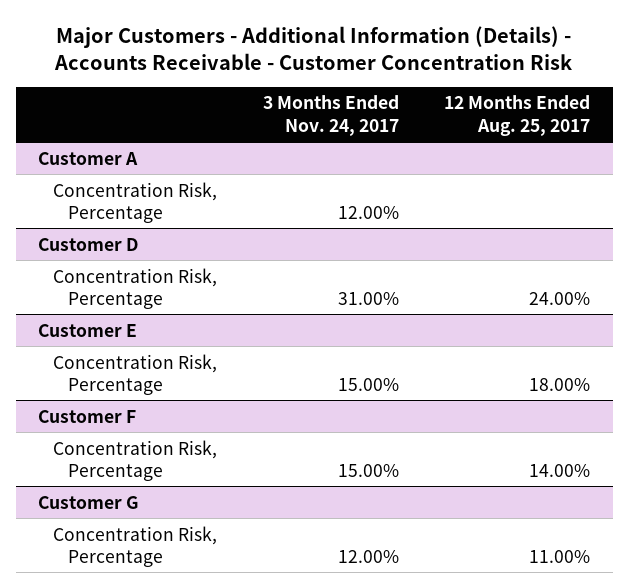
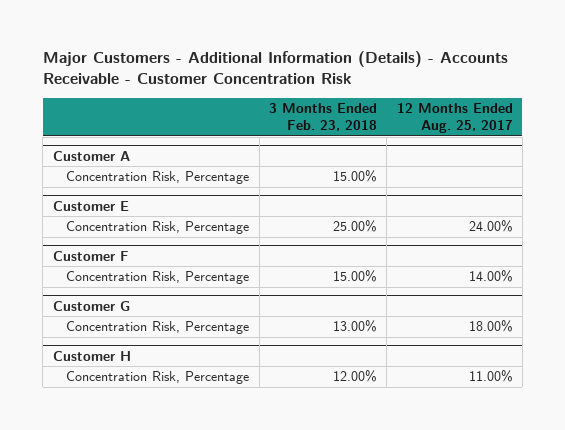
[262,95,399,136] 3 Months Ended Nov. 24, 2017 -> none
none -> [268,102,377,131] 3 Months Ended Feb. 23, 2018
[38,237,140,251] Customer D -> none
[53,267,218,309] Concentration Risk, Percentage -> none
[528,377,590,391] 18.00% -> [468,220,513,233] 24.00%
none -> [66,321,250,335] Concentration Risk, Percentage
none -> [52,350,131,361] Customer H

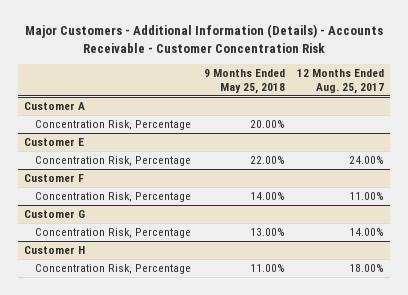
[268,102,377,131] 3 Months Ended Feb. 23, 2018 -> none
none -> [203,68,285,95] 9 Months Ended May 25, 2018
[468,270,513,283] 14.00% -> [349,191,385,200] 11.00%
[468,320,513,333] 18.00% -> [349,227,385,236] 14.00%
[468,370,513,383] 11.00% -> [349,263,385,272] 18.00%

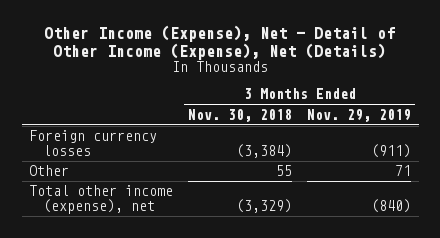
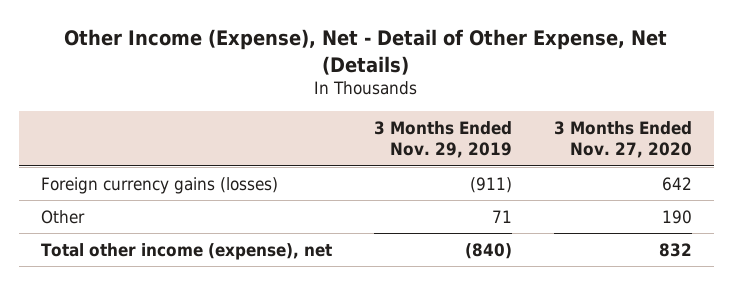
[44,25,396,60] Other Income (Expense), Net - Detail of Other Income (Expense), Net (Details) -> [64,29,668,75] Other Income (Expense), Net - Detail of Other Expense, Net (Details)
[188,108,293,122] Nov. 30, 2018 -> none
none -> [554,121,693,159] 3 Months Ended Nov. 27, 2020
[29,130,158,157] Foreign currency losses -> [40,176,278,194] Foreign currency gains (losses)

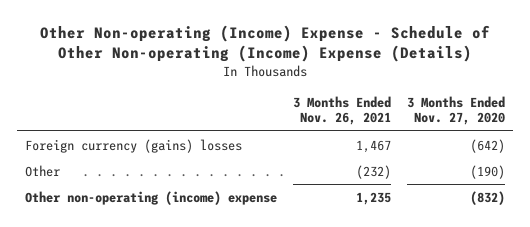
[64,29,668,75] Other Income (Expense), Net - Detail of Other Expense, Net (Details) -> [40,24,491,63] Other Non-operating (Income) Expense - Schedule of Other Non-operating (Income) Expense (Details)
[373,121,512,159] 3 Months Ended Nov. 29, 2019 -> none
none -> [293,95,392,126] 3 Months Ended Nov. 26, 2021
[40,176,278,194] Foreign currency gains (losses) -> [25,138,243,153] Foreign currency (gains) losses
[662,176,693,191] 642 -> [469,138,505,153] (642)
[662,209,693,224] 190 -> [469,164,505,179] (190)
[40,242,332,260] Total other income (expense), net -> [25,190,278,205] Other non-operating (income) expense
[659,242,693,257] 832 -> [469,190,505,205] (832)

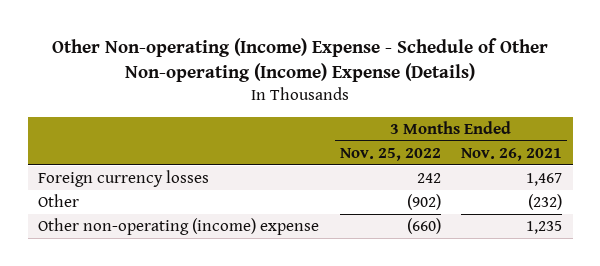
[406,95,505,126] 3 Months Ended Nov. 27, 2020 -> none
none -> [339,147,441,161] Nov. 25, 2022
[25,138,243,153] Foreign currency (gains) losses -> [38,170,210,188] Foreign currency losses

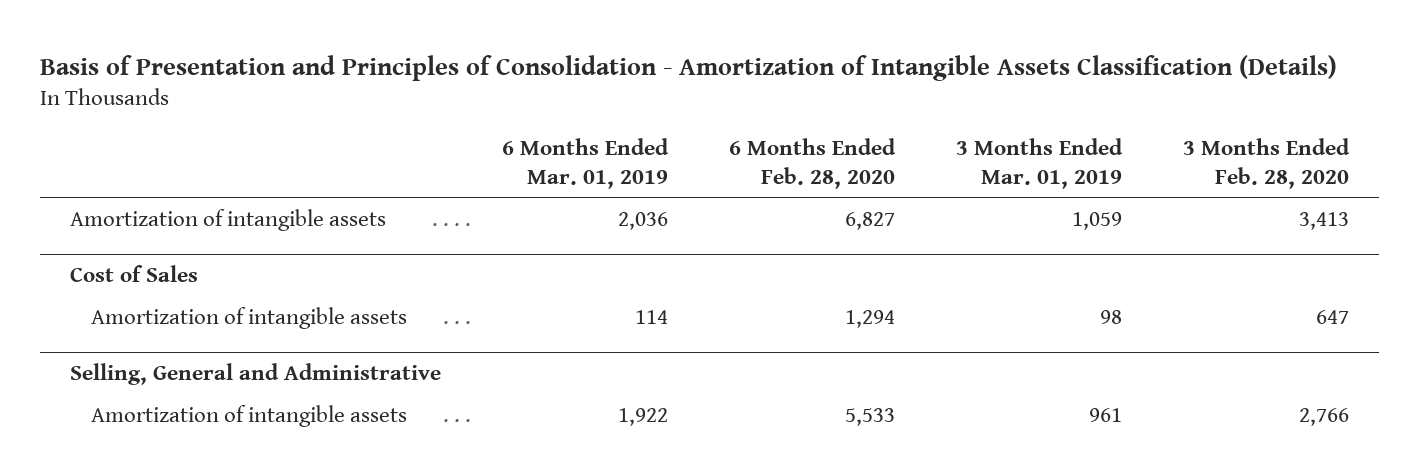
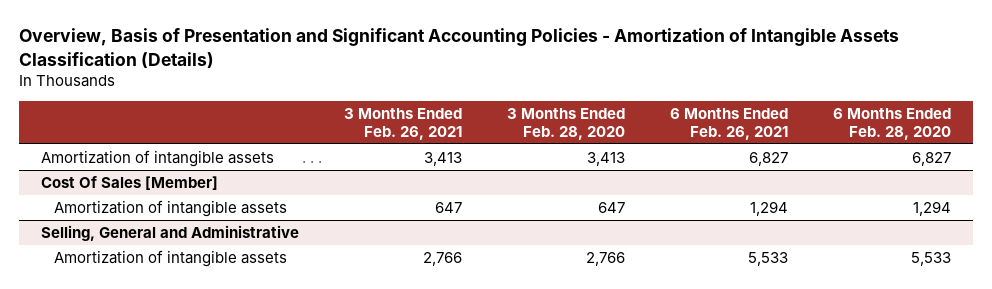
[39,54,1337,81] Basis of Presentation and Principles of Consolidation - Amortization of Intangible Assets Classification (Details) -> [19,28,900,68] Overview, Basis of Presentation and Significant Accounting Policies - Amortization of Intangible Assets Classification (Details)
[501,138,669,189] 6 Months Ended Mar. 01, 2019 -> none
[955,138,1123,189] 3 Months Ended Mar. 01, 2019 -> none
none -> [344,107,463,140] 3 Months Ended Feb. 26, 2021
none -> [669,107,788,140] 6 Months Ended Feb. 26, 2021
[69,264,198,282] Cost of Sales -> [41,175,219,190] Cost Of Sales [Member]

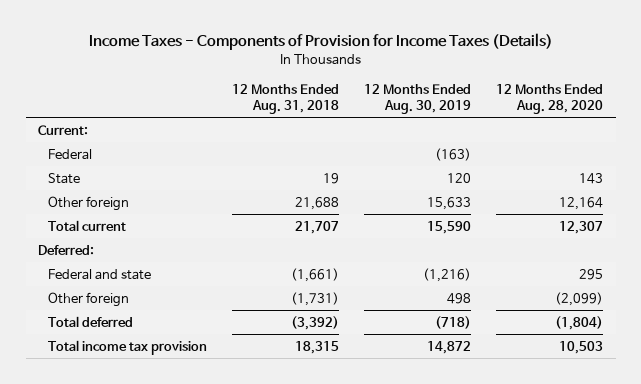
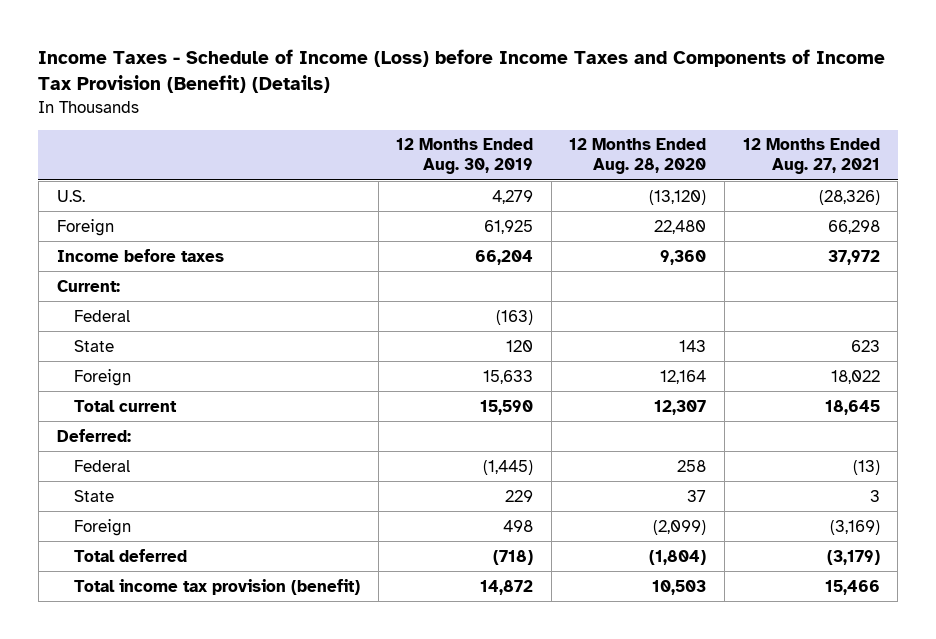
[88,33,553,51] Income Taxes - Components of Provision for Income Taxes (Details) -> [38,49,886,94] Income Taxes - Schedule of Income (Loss) before Income Taxes and Components of Income Tax Provision (Benefit) (Details)
[232,83,340,115] 12 Months Ended Aug. 31, 2018 -> none
none -> [742,138,880,175] 12 Months Ended Aug. 27, 2021
none -> [56,189,85,202] U.S.
none -> [56,218,114,236] Foreign
none -> [56,248,224,262] Income before taxes
[48,195,130,211] Other foreign -> [74,368,132,386] Foreign
[48,268,152,280] Federal and state -> none
none -> [74,459,131,472] Federal
none -> [74,489,115,502] State
[48,291,130,307] Other foreign -> [74,518,132,536] Foreign
[48,339,208,355] Total income tax provision -> [74,578,361,595] Total income tax provision (benefit)

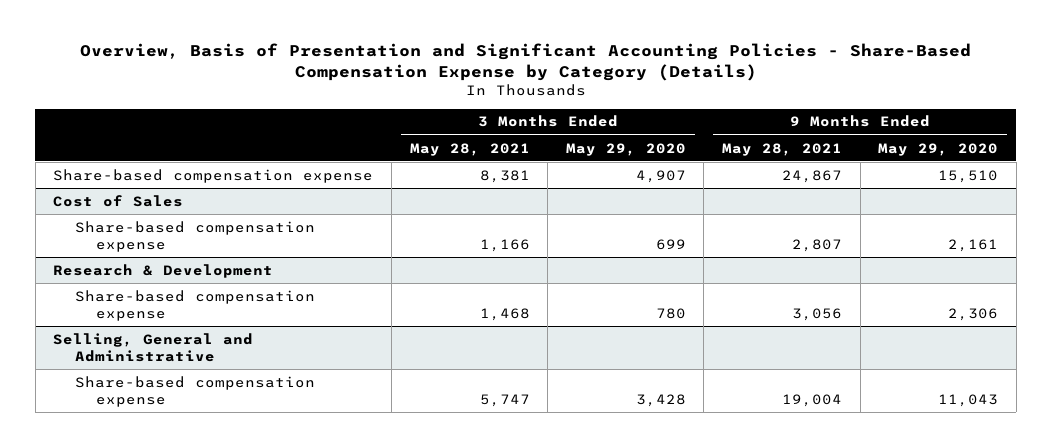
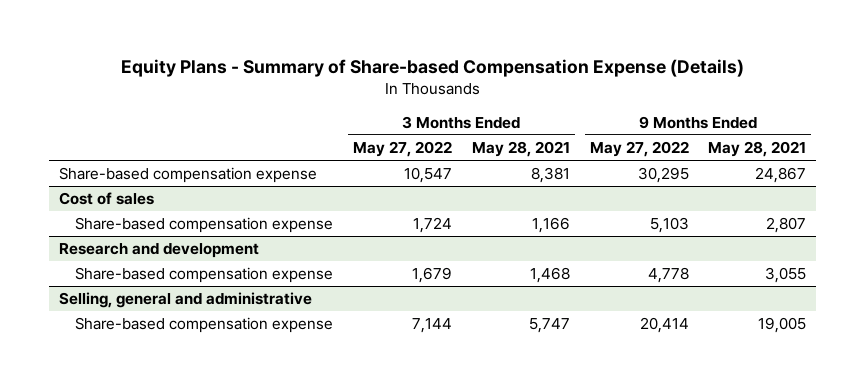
[79,43,971,82] Overview, Basis of Presentation and Significant Accounting Policies - Share-Based Compensation Expense by Category (Details) -> [120,59,744,78] Equity Plans - Summary of Share-based Compensation Expense (Details)
[565,142,686,156] May 29, 2020 -> none
[878,142,999,156] May 29, 2020 -> none
none -> [353,141,453,158] May 27, 2022
none -> [589,141,689,158] May 27, 2022
[53,194,184,207] Cost of Sales -> [59,192,155,206] Cost of sales
[53,263,274,278] Research & Development -> [59,243,260,259] Research and development
[791,307,842,321] 3,056 -> [765,267,807,284] 3,055
[53,332,254,362] Selling, General and Administrative -> [59,292,313,309] Selling, general and administrative
[781,393,842,407] 19,004 -> [758,317,807,334] 19,005

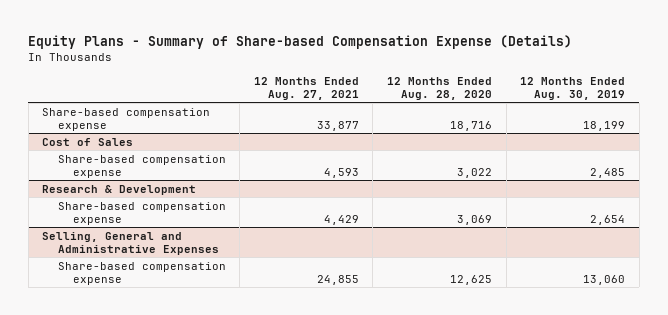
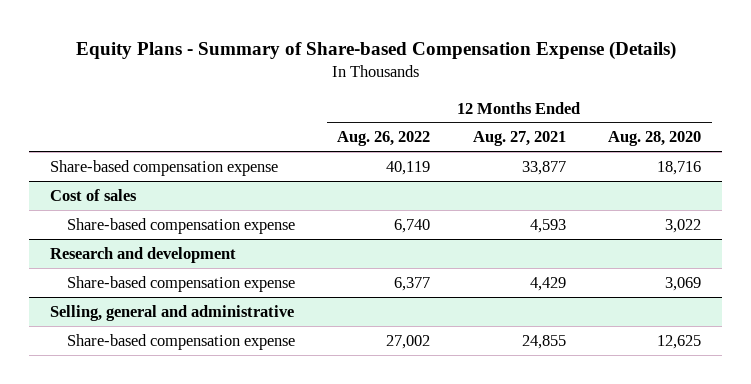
[520,76,626,100] 12 Months Ended Aug. 30, 2019 -> none
none -> [337,131,431,147] Aug. 26, 2022
[42,137,134,146] Cost of Sales -> [50,188,138,201] Cost of sales
[42,184,197,195] Research & Development -> [50,246,237,263] Research and development
[42,231,219,255] Selling, General and Administrative Expenses -> [50,304,295,321] Selling, general and administrative

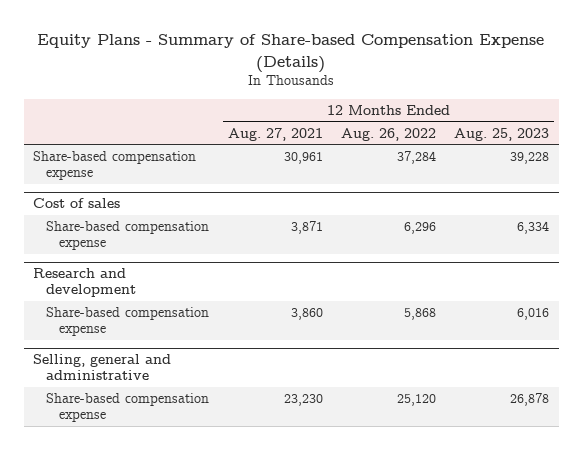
[608,131,702,147] Aug. 28, 2020 -> none
none -> [454,127,550,141] Aug. 25, 2023
[386,160,431,175] 40,119 -> [397,151,437,165] 37,284
[521,160,566,175] 33,877 -> [283,152,323,165] 30,961
[394,218,431,233] 6,740 -> [404,222,437,235] 6,296
[529,218,566,233] 4,593 -> [290,221,323,235] 3,871
[394,276,431,291] 6,377 -> [404,308,437,321] 5,868
[529,276,566,291] 4,429 -> [290,308,323,321] 3,860
[386,334,431,349] 27,002 -> [397,394,437,407] 25,120
[521,334,566,349] 24,855 -> [283,394,323,407] 23,230

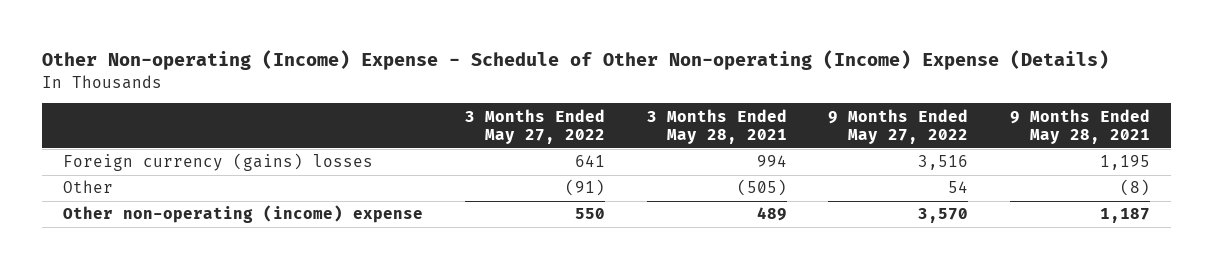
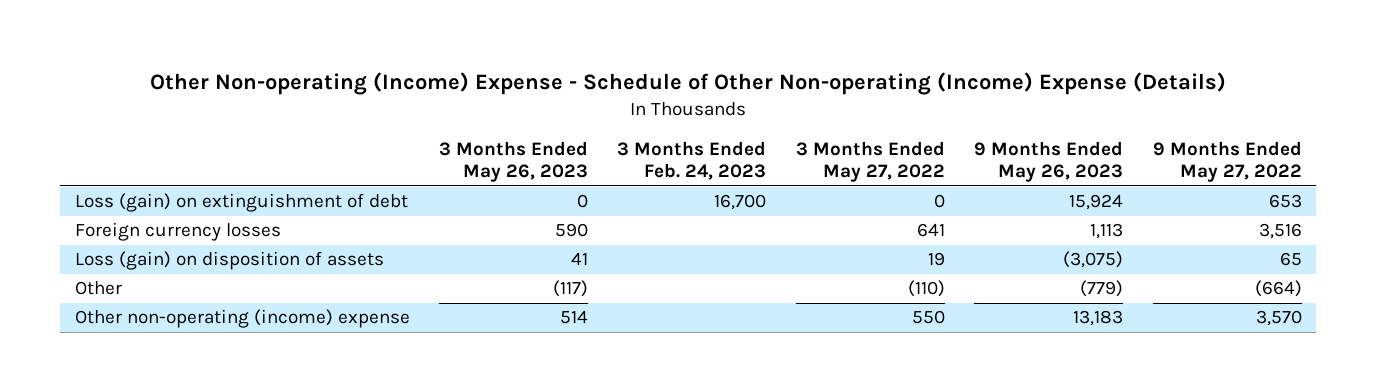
[646,108,787,145] 3 Months Ended May 28, 2021 -> none
[1010,108,1151,145] 9 Months Ended May 28, 2021 -> none
none -> [438,140,588,183] 3 Months Ended May 26, 2023
none -> [617,140,767,181] 3 Months Ended Feb. 24, 2023
none -> [974,140,1124,183] 9 Months Ended May 26, 2023
none -> [74,193,408,213] Loss (gain) on extinguishment of debt
[63,153,374,172] Foreign currency (gains) losses -> [74,222,281,242] Foreign currency losses
none -> [74,251,384,271] Loss (gain) on disposition of assets
[564,179,605,197] (91) -> [907,280,945,298] (110)
[948,181,969,194] 54 -> [1254,280,1302,298] (664)

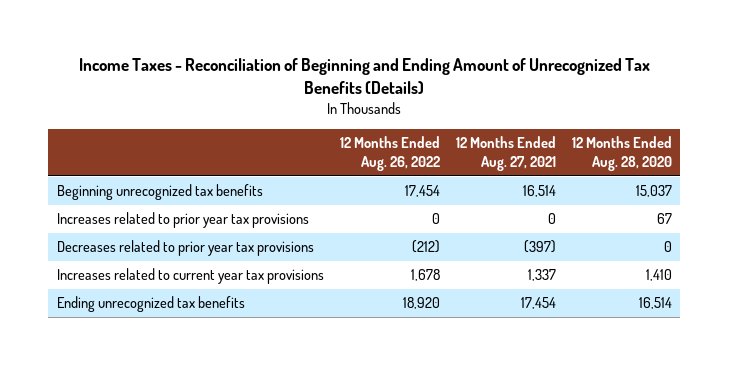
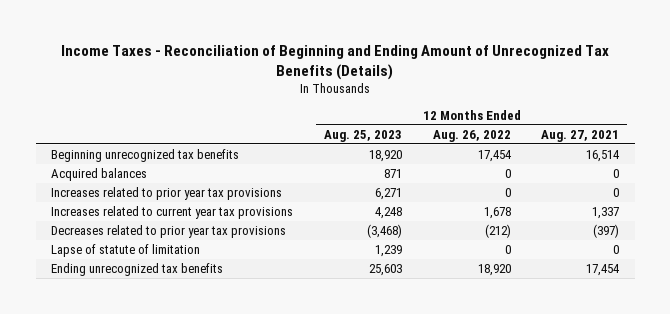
[572,136,673,172] 12 Months Ended Aug. 28, 2020 -> none
none -> [323,129,402,142] Aug. 25, 2023
none -> [50,168,147,182] Acquired balances
[56,240,314,257] Decreases related to prior year tax provisions -> [50,225,286,239] Decreases related to prior year tax provisions
none -> [50,244,200,258] Lapse of statute of limitation

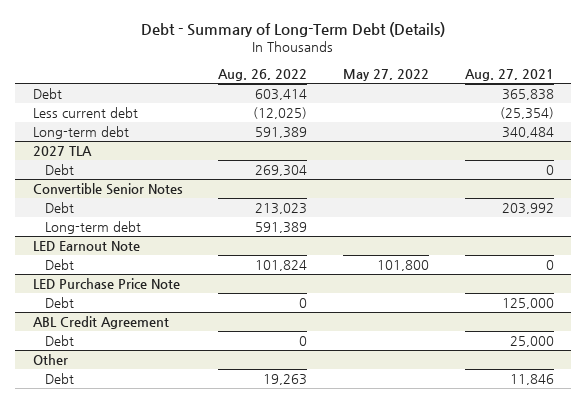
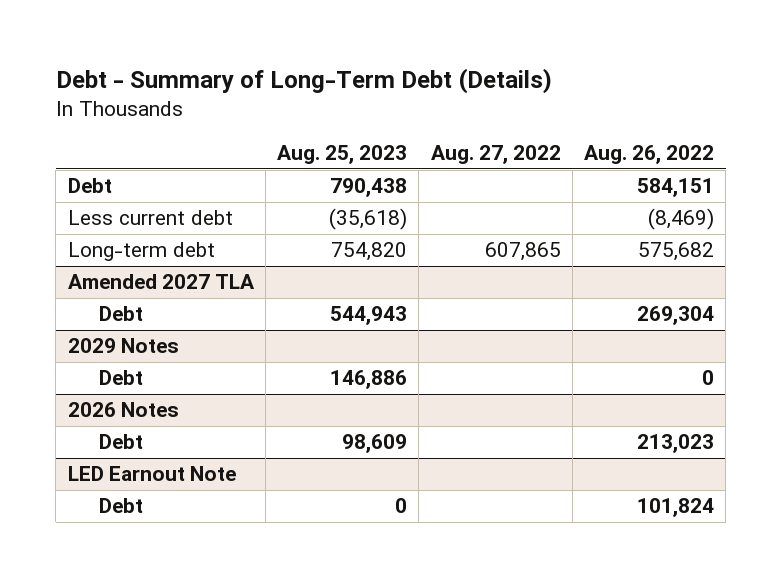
[342,68,429,81] May 27, 2022 -> none
[464,68,554,81] Aug. 27, 2021 -> none
none -> [277,145,408,165] Aug. 25, 2023
none -> [430,145,561,165] Aug. 27, 2022
[255,89,308,101] 603,414 -> [637,178,715,198] 584,151
[253,107,308,120] (12,025) -> [648,208,715,231] (8,469)
[255,127,308,139] 591,389 -> [638,242,715,262] 575,682
[32,146,92,157] 2027 TLA -> [67,274,255,290] Amended 2027 TLA
none -> [67,338,179,354] 2029 Notes
none -> [99,370,144,386] Debt
[32,183,183,196] Convertible Senior Notes -> [67,402,179,418] 2026 Notes
[44,221,141,235] Long-term debt -> none
[32,278,180,290] LED Purchase Price Note -> none
[44,297,74,309] Debt -> none
[32,316,169,330] ABL Credit Agreement -> none
[44,335,74,347] Debt -> none
[32,354,68,366] Other -> none
[44,373,74,385] Debt -> none

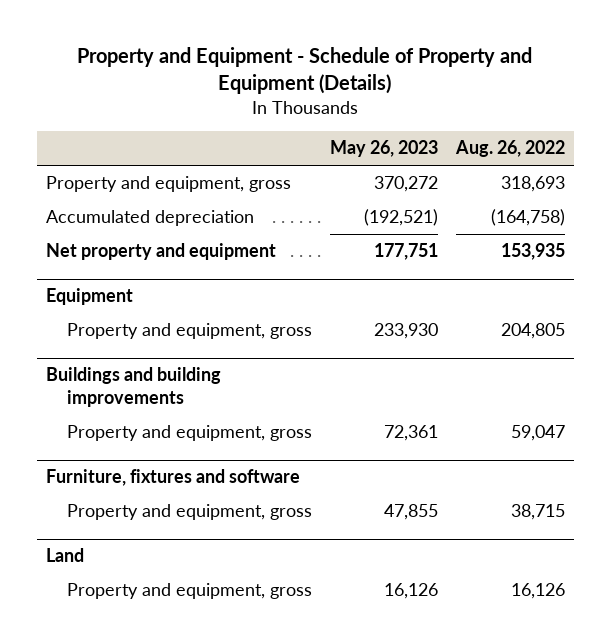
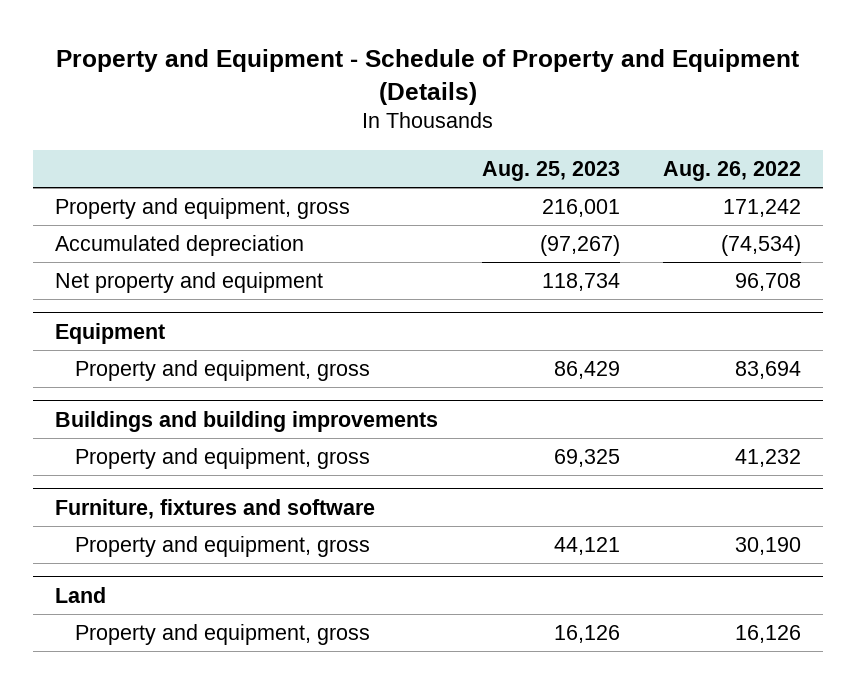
[329,140,438,158] May 26, 2023 -> none
none -> [481,160,620,181] Aug. 25, 2023
[501,176,566,193] 318,693 -> [723,199,802,218] 171,242
[491,209,566,227] (164,758) -> [721,235,802,257] (74,534)
[501,243,566,261] 153,935 -> [735,273,802,292] 96,708
[501,323,566,340] 204,805 -> [735,361,802,380] 83,694
[511,425,566,442] 59,047 -> [735,449,802,468] 41,232
[511,504,566,521] 38,715 -> [735,537,802,556] 30,190

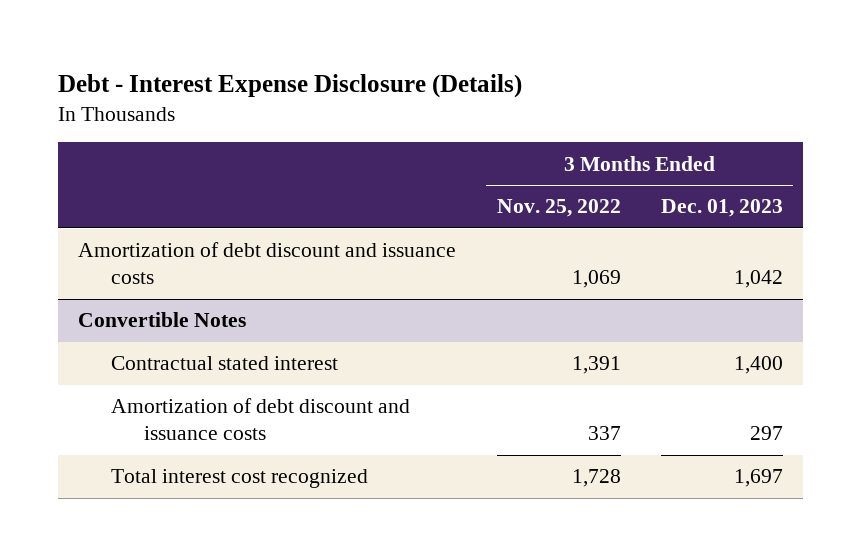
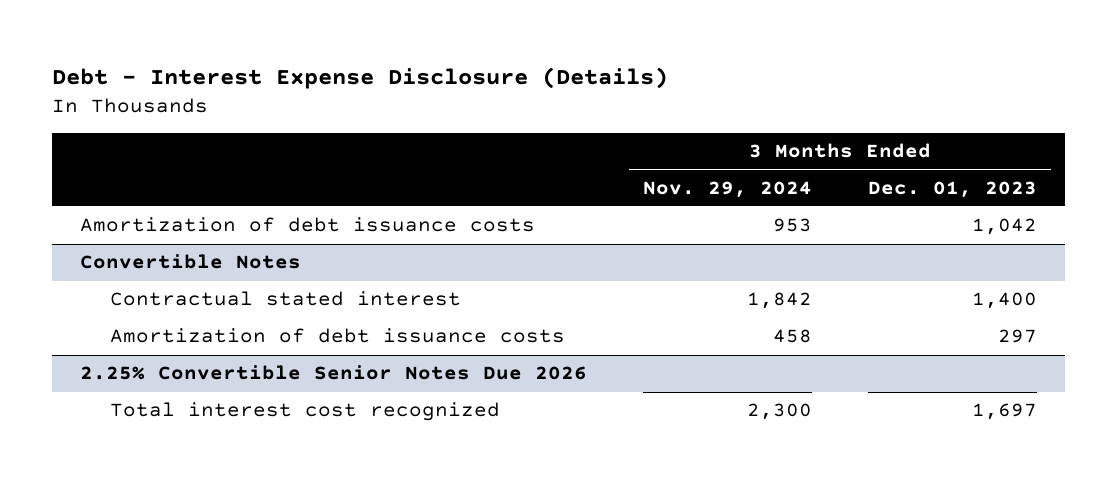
[496,199,621,218] Nov. 25, 2022 -> none
none -> [642,180,812,198] Nov. 29, 2024
[78,242,457,285] Amortization of debt discount and issuance costs -> [79,217,535,233] Amortization of debt issuance costs
[111,398,411,441] Amortization of debt discount and issuance costs -> [109,328,565,344] Amortization of debt issuance costs
none -> [79,365,587,381] 2.25% Convertible Senior Notes Due 2026

